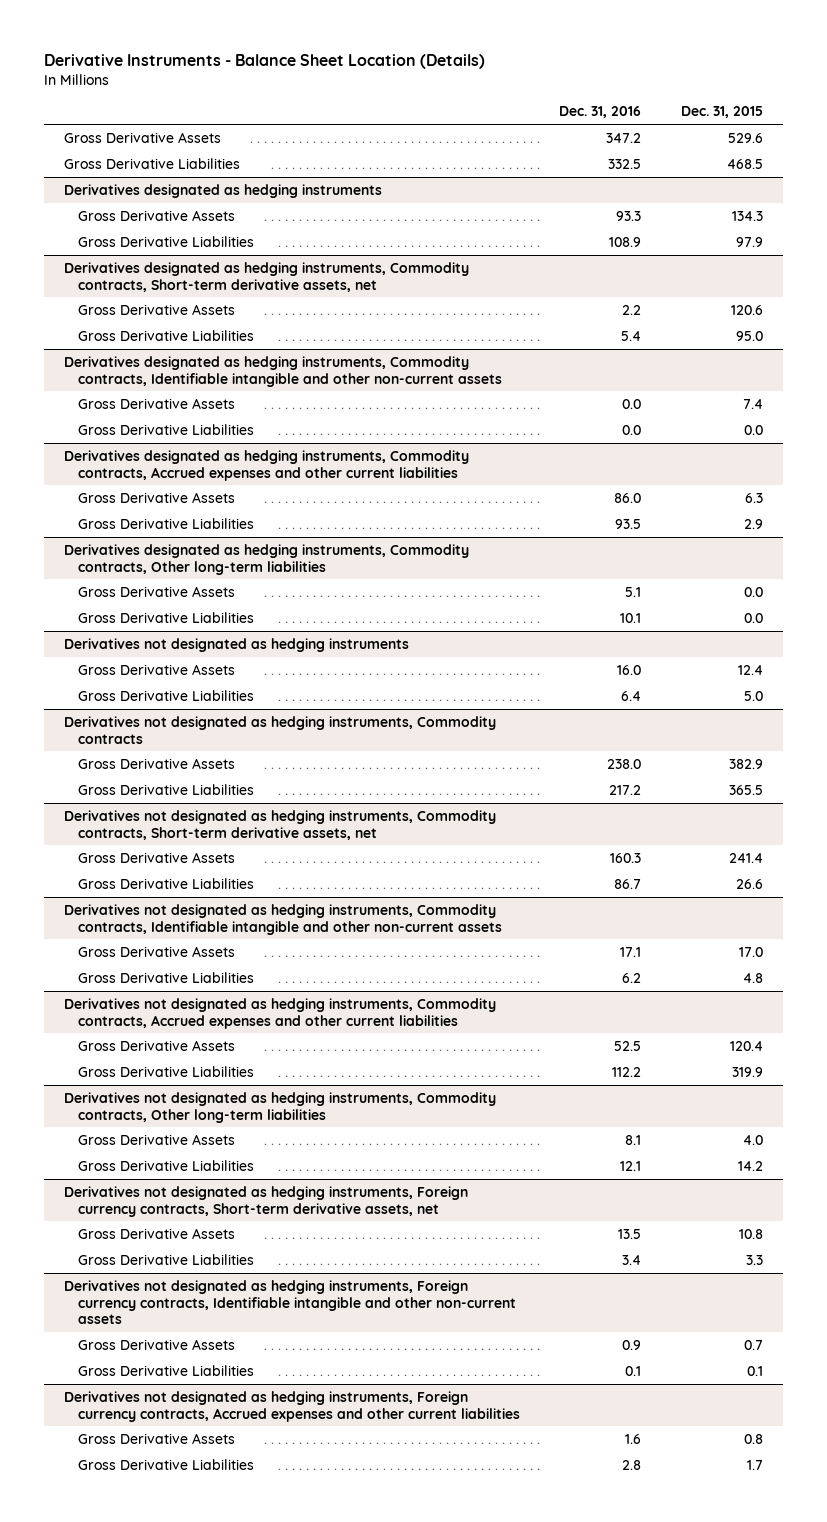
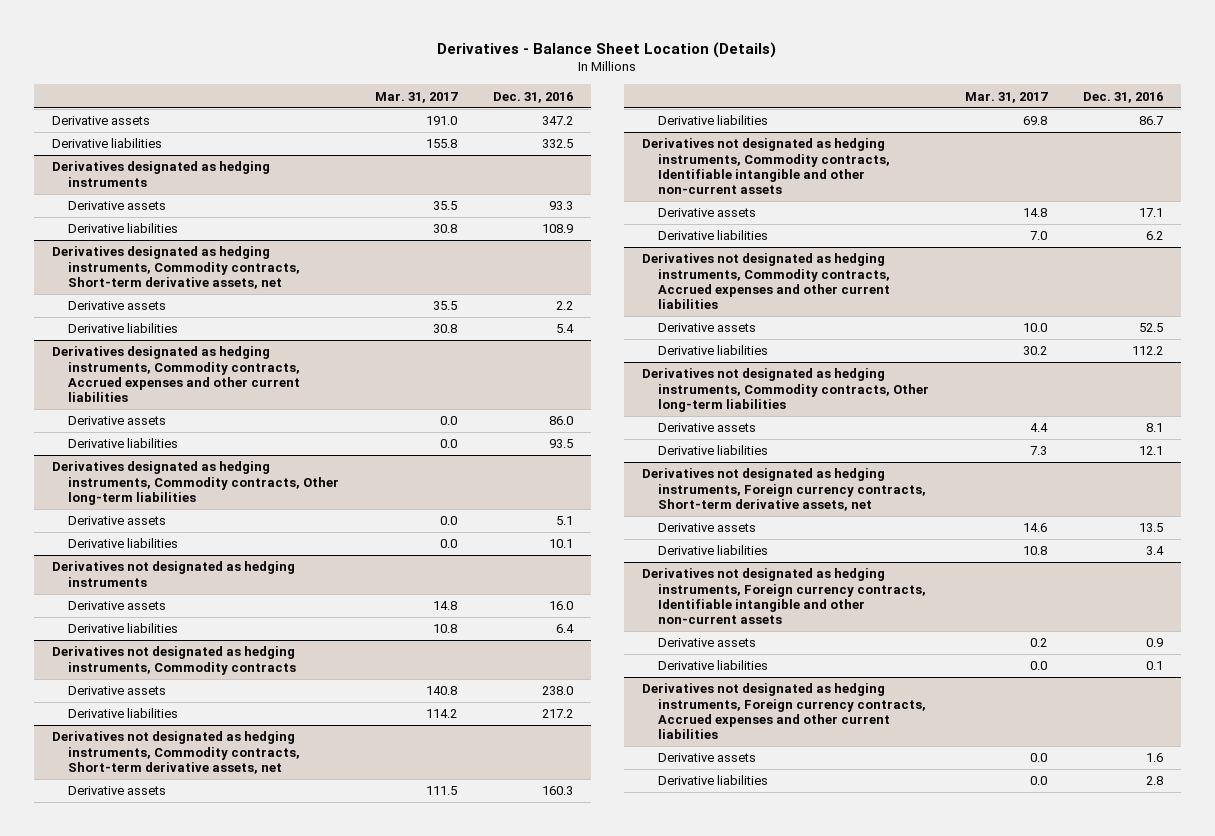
[44,53,486,69] Derivative Instruments - Balance Sheet Location (Details) -> [437,41,777,58] Derivatives - Balance Sheet Location (Details)
[681,106,764,119] Dec. 31, 2015 -> none
none -> [375,91,459,103] Mar. 31, 2017
[64,131,222,143] Gross Derivative Assets -> [51,116,150,126] Derivative assets
[64,157,241,169] Gross Derivative Liabilities -> [51,138,162,149] Derivative liabilities
[77,209,235,221] Gross Derivative Assets -> [67,201,166,211] Derivative assets
[77,235,254,247] Gross Derivative Liabilities -> [67,223,178,234] Derivative liabilities
[64,355,502,387] Derivatives designated as hedging instruments, Commodity contracts, Identifiable intangible and other non-current assets -> none
[77,397,235,409] Gross Derivative Assets -> none
[77,423,254,435] Gross Derivative Liabilities -> none
[77,303,235,315] Gross Derivative Assets -> [67,301,166,311] Derivative assets
[77,329,254,341] Gross Derivative Liabilities -> [67,323,178,334] Derivative liabilities
[77,491,235,503] Gross Derivative Assets -> [67,416,166,426] Derivative assets
[77,517,254,529] Gross Derivative Liabilities -> [67,438,178,449] Derivative liabilities
[77,585,235,597] Gross Derivative Assets -> [67,516,166,526] Derivative assets
[77,611,254,623] Gross Derivative Liabilities -> [67,538,178,549] Derivative liabilities
[77,663,235,675] Gross Derivative Assets -> [67,601,166,611] Derivative assets
[77,689,254,701] Gross Derivative Liabilities -> [67,623,178,634] Derivative liabilities
[77,757,235,769] Gross Derivative Assets -> [67,686,166,696] Derivative assets
[77,783,254,795] Gross Derivative Liabilities -> [67,708,178,719] Derivative liabilities
[77,851,235,863] Gross Derivative Assets -> [67,786,166,796] Derivative assets
[77,877,254,889] Gross Derivative Liabilities -> [657,115,768,126] Derivative liabilities
[77,945,235,957] Gross Derivative Assets -> [657,208,756,218] Derivative assets
[77,971,254,983] Gross Derivative Liabilities -> [657,230,768,241] Derivative liabilities
[77,1039,235,1051] Gross Derivative Assets -> [657,323,756,333] Derivative assets
[77,1065,254,1077] Gross Derivative Liabilities -> [657,345,768,356] Derivative liabilities
[77,1133,235,1145] Gross Derivative Assets -> [657,423,756,433] Derivative assets
[77,1159,254,1171] Gross Derivative Liabilities -> [657,445,768,456] Derivative liabilities
[77,1227,235,1239] Gross Derivative Assets -> [657,523,756,533] Derivative assets
[77,1253,254,1265] Gross Derivative Liabilities -> [657,545,768,556] Derivative liabilities
[77,1338,235,1350] Gross Derivative Assets -> [657,638,756,648] Derivative assets
[77,1364,254,1376] Gross Derivative Liabilities -> [657,660,768,671] Derivative liabilities
[77,1432,235,1444] Gross Derivative Assets -> [657,753,756,763] Derivative assets
[77,1458,254,1470] Gross Derivative Liabilities -> [657,775,768,786] Derivative liabilities

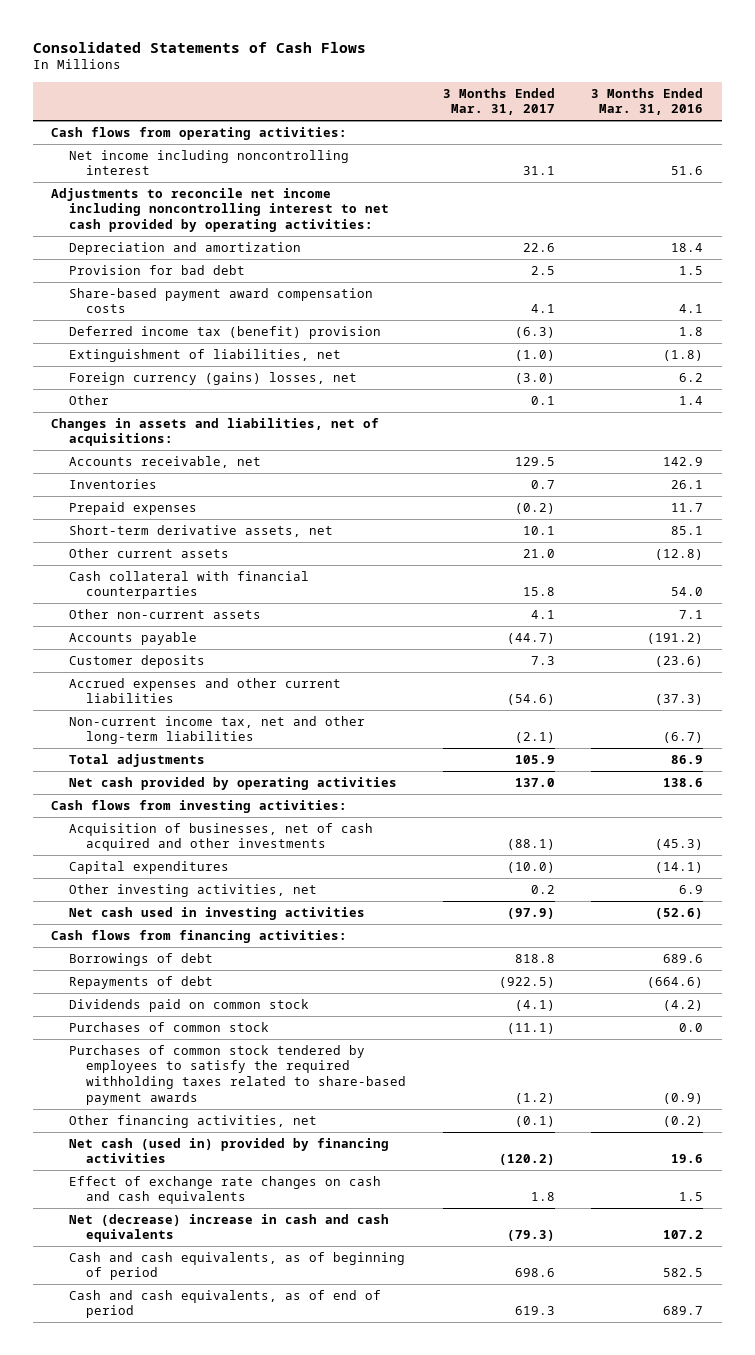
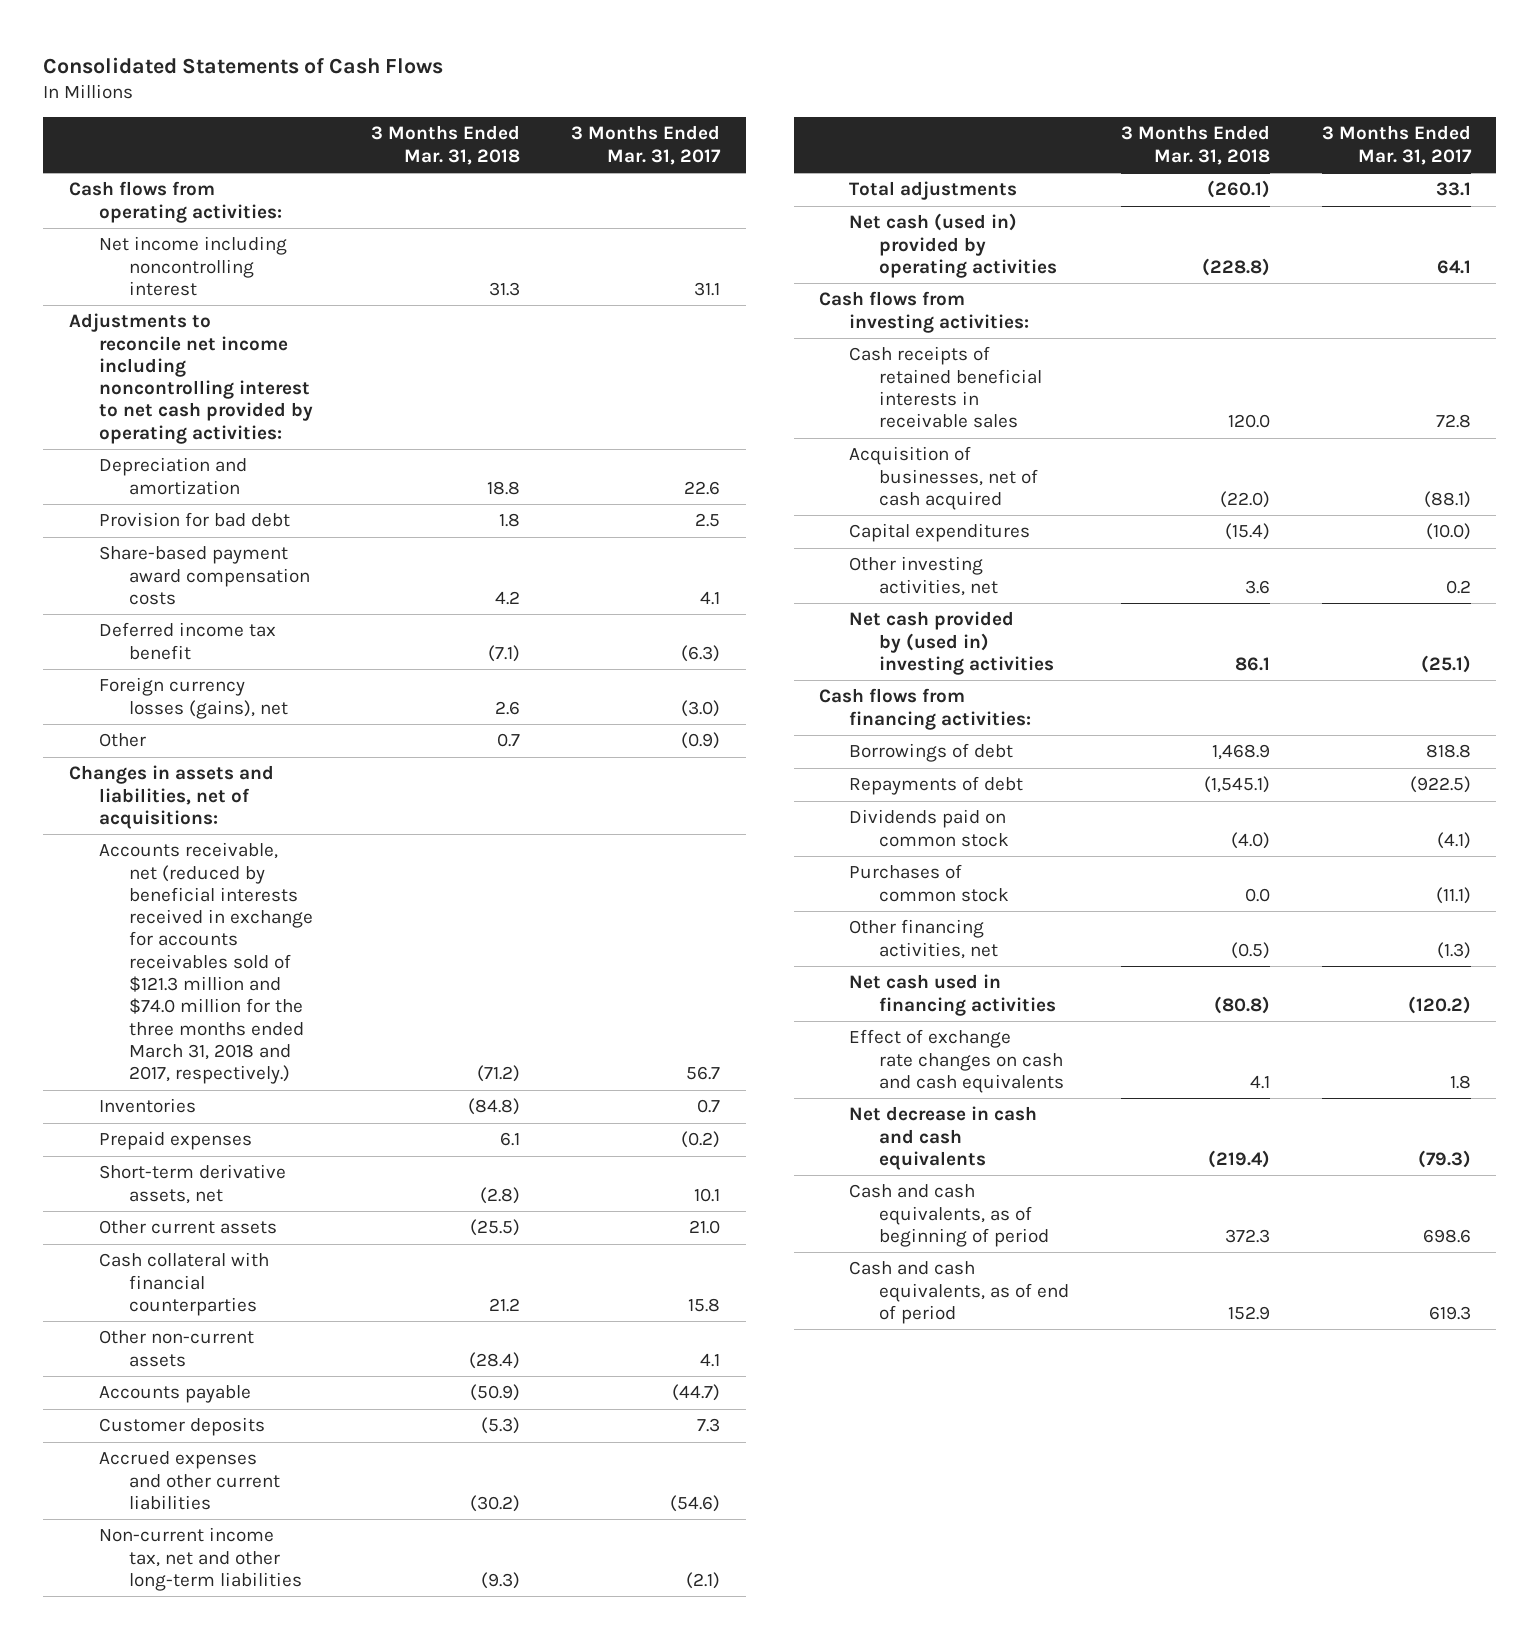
[591,87,704,116] 3 Months Ended Mar. 31, 2016 -> none
none -> [370,125,520,165] 3 Months Ended Mar. 31, 2018
[68,348,341,362] Extinguishment of liabilities, net -> none
[68,325,381,339] Deferred income tax (benefit) provision -> [99,622,277,660] Deferred income tax benefit
[68,371,357,385] Foreign currency (gains) losses, net -> [99,677,289,719] Foreign currency losses (gains), net
[530,395,555,405] 0.1 -> [681,732,721,750] (0.9)
[68,455,261,468] Accounts receivable, net -> none
none -> [99,842,314,1085] Accounts receivable, net (reduced by beneficial interests received in exchange for accounts receivables sold of $121.3 million and $74.0 million for the three months ended March 31, 2018 and 2017, respectively.)
[514,754,555,764] 105.9 -> [1435,182,1471,197] 33.1
[68,776,397,790] Net cash provided by operating activities -> [849,213,1058,278] Net cash (used in) provided by operating activities
[514,777,555,787] 137.0 -> [1436,259,1471,274] 64.1
none -> [849,346,1043,429] Cash receipts of retained beneficial interests in receivable sales
[68,822,373,852] Acquisition of businesses, net of cash acquired and other investments -> [849,446,1039,510] Acquisition of businesses, net of cash acquired
[68,906,365,920] Net cash used in investing activities -> [849,611,1055,675] Net cash provided by (used in) investing activities
[506,907,555,919] (97.9) -> [1420,654,1471,673] (25.1)
[68,1044,407,1105] Purchases of common stock tendered by employees to satisfy the required withholding taxes related to share-based payment awards -> none
[514,1115,555,1127] (0.1) -> [1436,941,1471,959] (1.3)
[68,1137,389,1164] Net cash (used in) provided by financing activities -> [849,974,1057,1016] Net cash used in financing activities
[68,1213,389,1243] Net (decrease) increase in cash and cash equivalents -> [849,1106,1038,1170] Net decrease in cash and cash equivalents

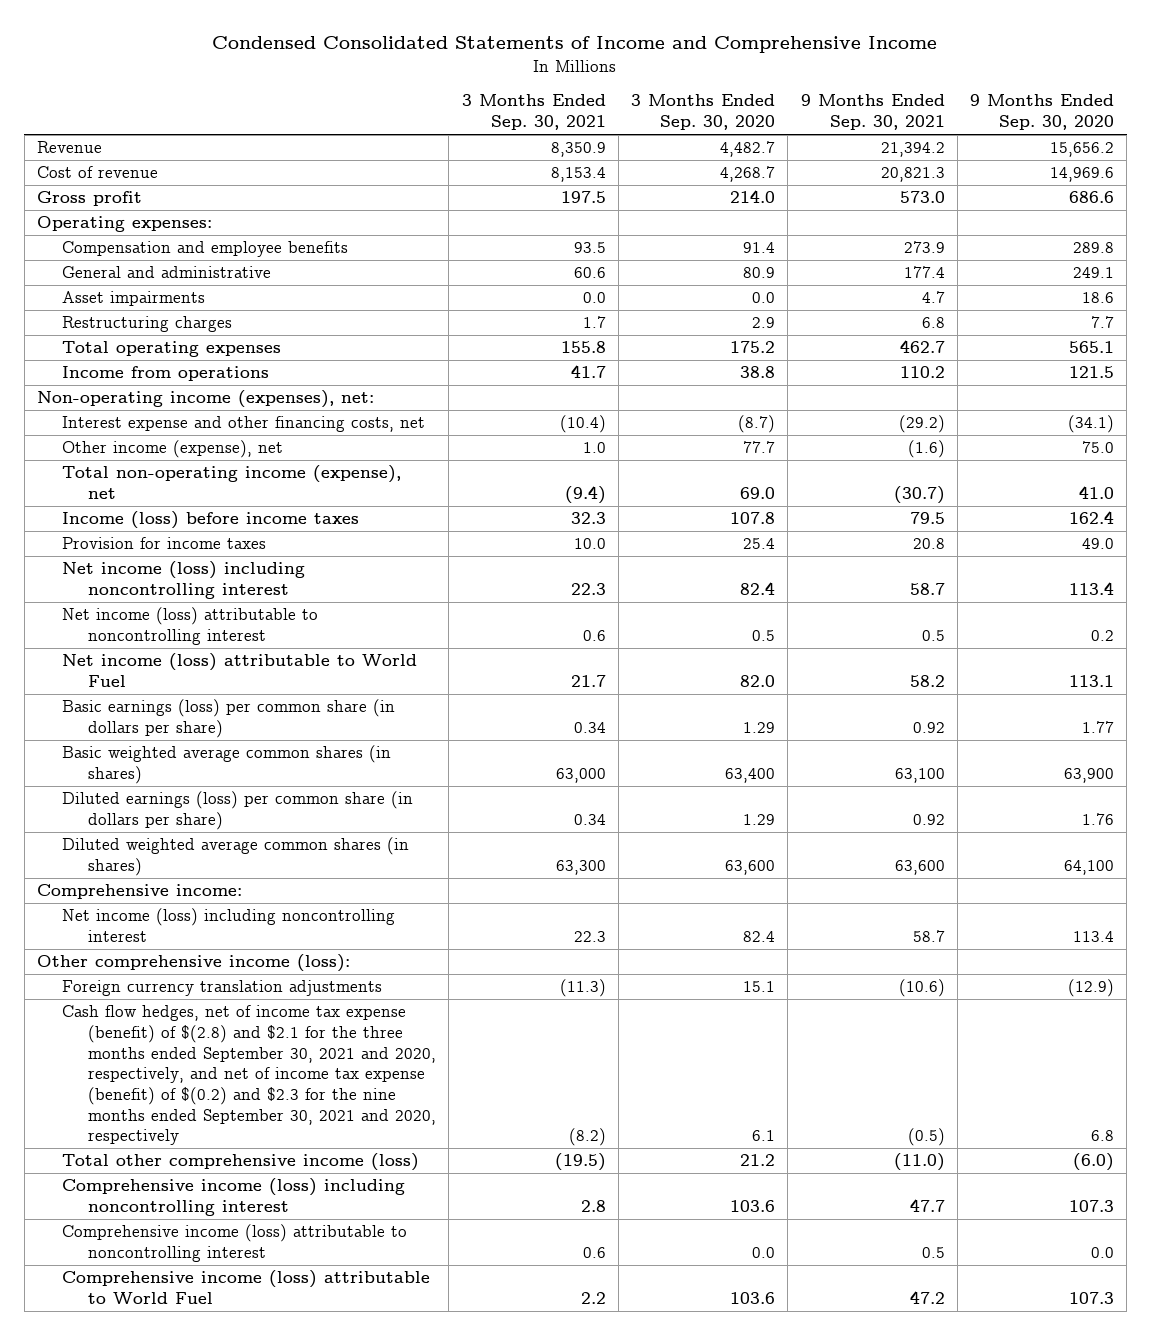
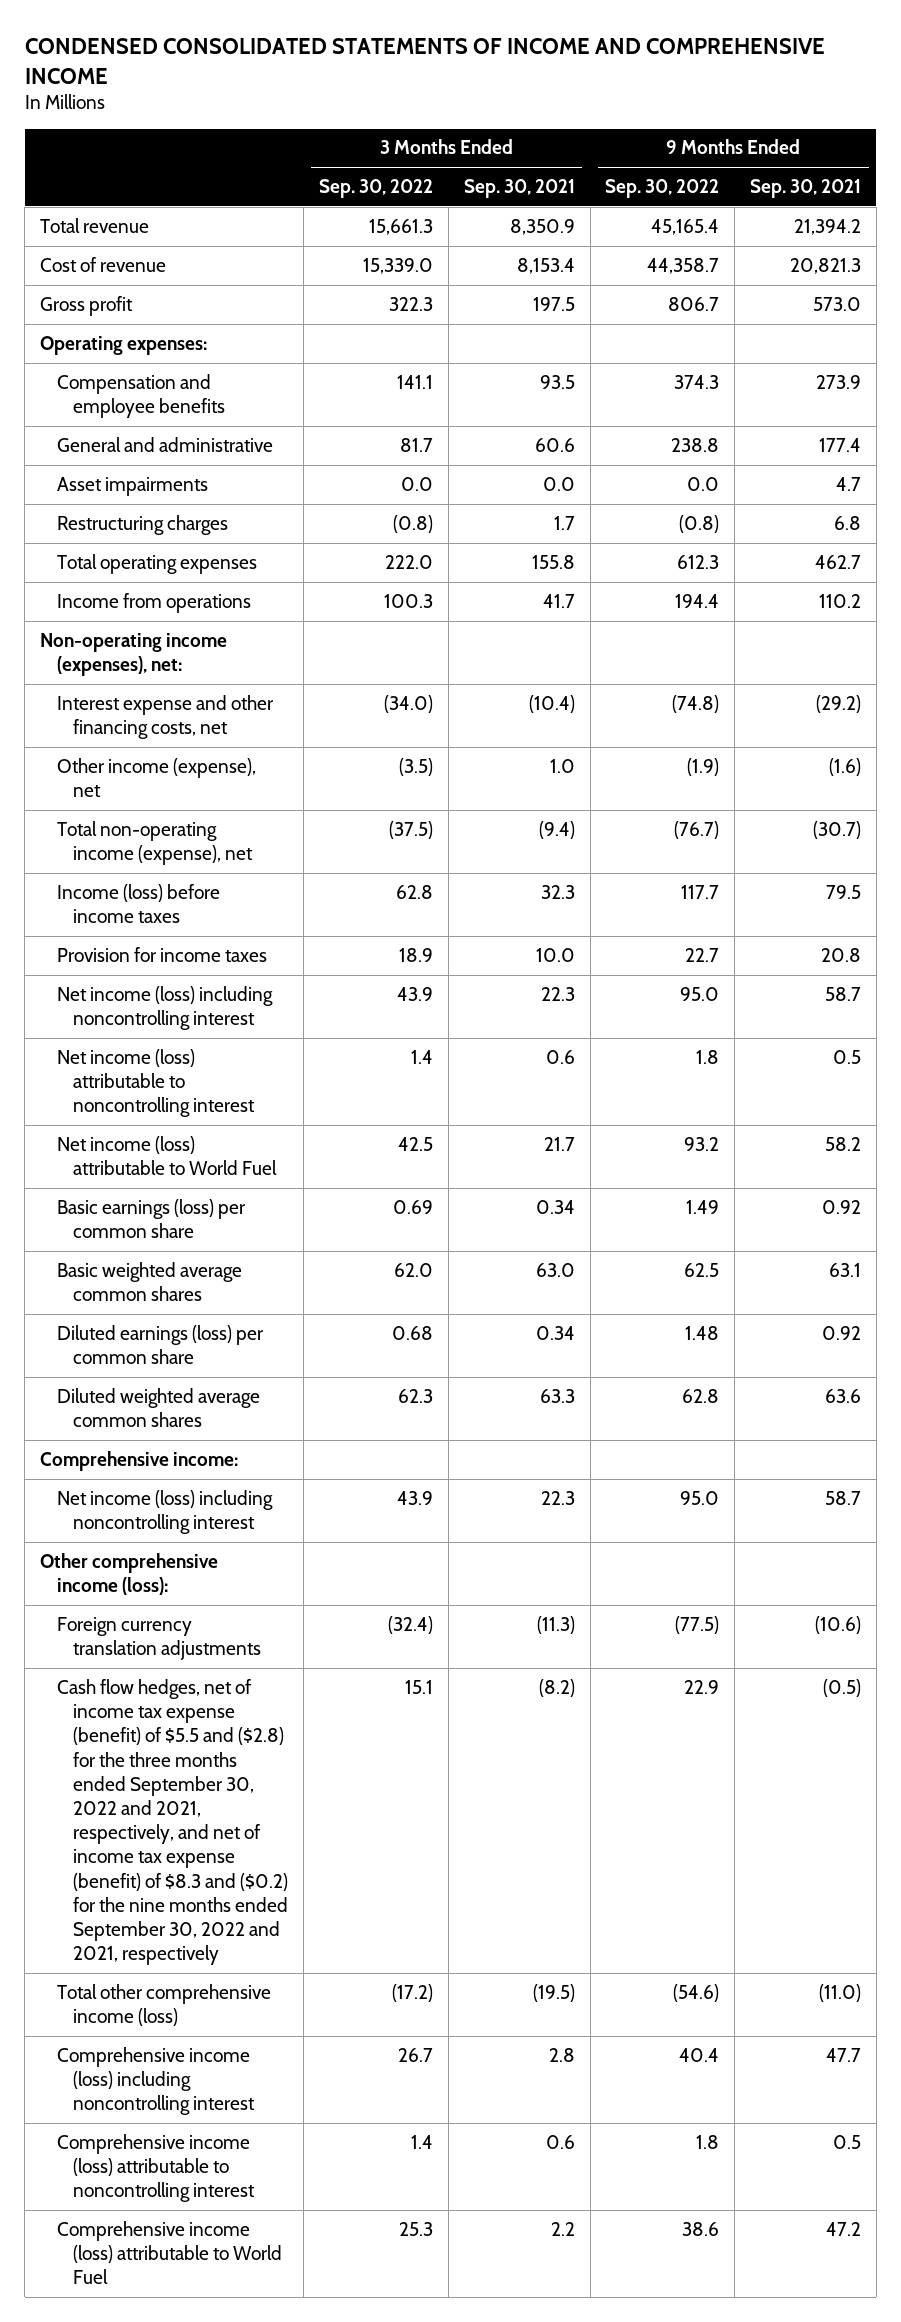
[212,36,938,54] Condensed Consolidated Statements of Income and Comprehensive Income -> [24,38,825,84] CONDENSED CONSOLIDATED STATEMENTS OF INCOME AND COMPREHENSIVE INCOME
[631,94,776,131] 3 Months Ended Sep. 30, 2020 -> none
[970,94,1115,131] 9 Months Ended Sep. 30, 2020 -> none
none -> [319,179,434,199] Sep. 30, 2022
none -> [605,179,720,199] Sep. 30, 2022
[36,141,102,154] Revenue -> [40,217,150,233] Total revenue
[62,699,396,739] Basic earnings (loss) per common share (in dollars per share) -> [56,1198,246,1239] Basic earnings (loss) per common share
[62,745,392,785] Basic weighted average common shares (in shares) -> [56,1261,242,1302] Basic weighted average common shares
[555,768,606,784] 63,000 -> [535,1262,575,1277] 63.0
[894,768,945,784] 63,100 -> [829,1262,862,1277] 63.1
[62,791,414,831] Diluted earnings (loss) per common share (in dollars per share) -> [56,1324,264,1365] Diluted earnings (loss) per common share
[62,837,410,877] Diluted weighted average common shares (in shares) -> [56,1387,260,1428] Diluted weighted average common shares
[555,860,606,876] 63,300 -> [539,1388,575,1403] 63.3
[894,860,945,876] 63,600 -> [825,1388,862,1403] 63.6
[62,1005,437,1146] Cash flow hedges, net of income tax expense (benefit) of $(2.8) and $2.1 for the three months ended September 30, 2021 and 2020, respectively, and net of income tax expense (benefit) of $(0.2) and $2.3 for the nine months ended September 30, 2021 and 2020, respectively -> [56,1678,289,1966] Cash flow hedges, net of income tax expense (benefit) of $5.5 and ($2.8) for the three months ended September 30, 2022 and 2021, respectively, and net of income tax expense (benefit) of $8.3 and ($0.2) for the nine months ended September 30, 2022 and 2021, respectively

